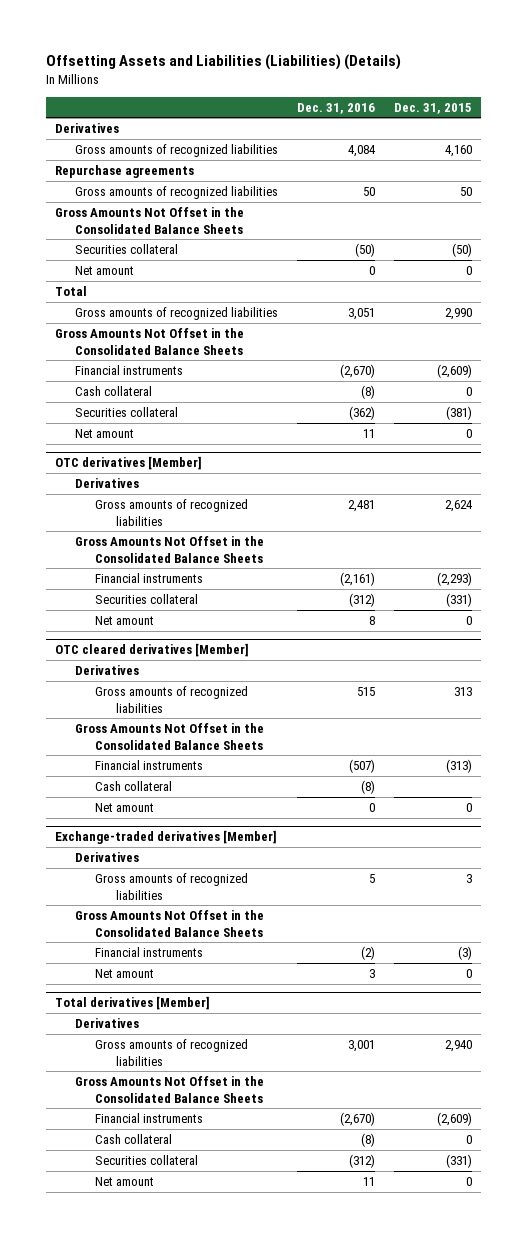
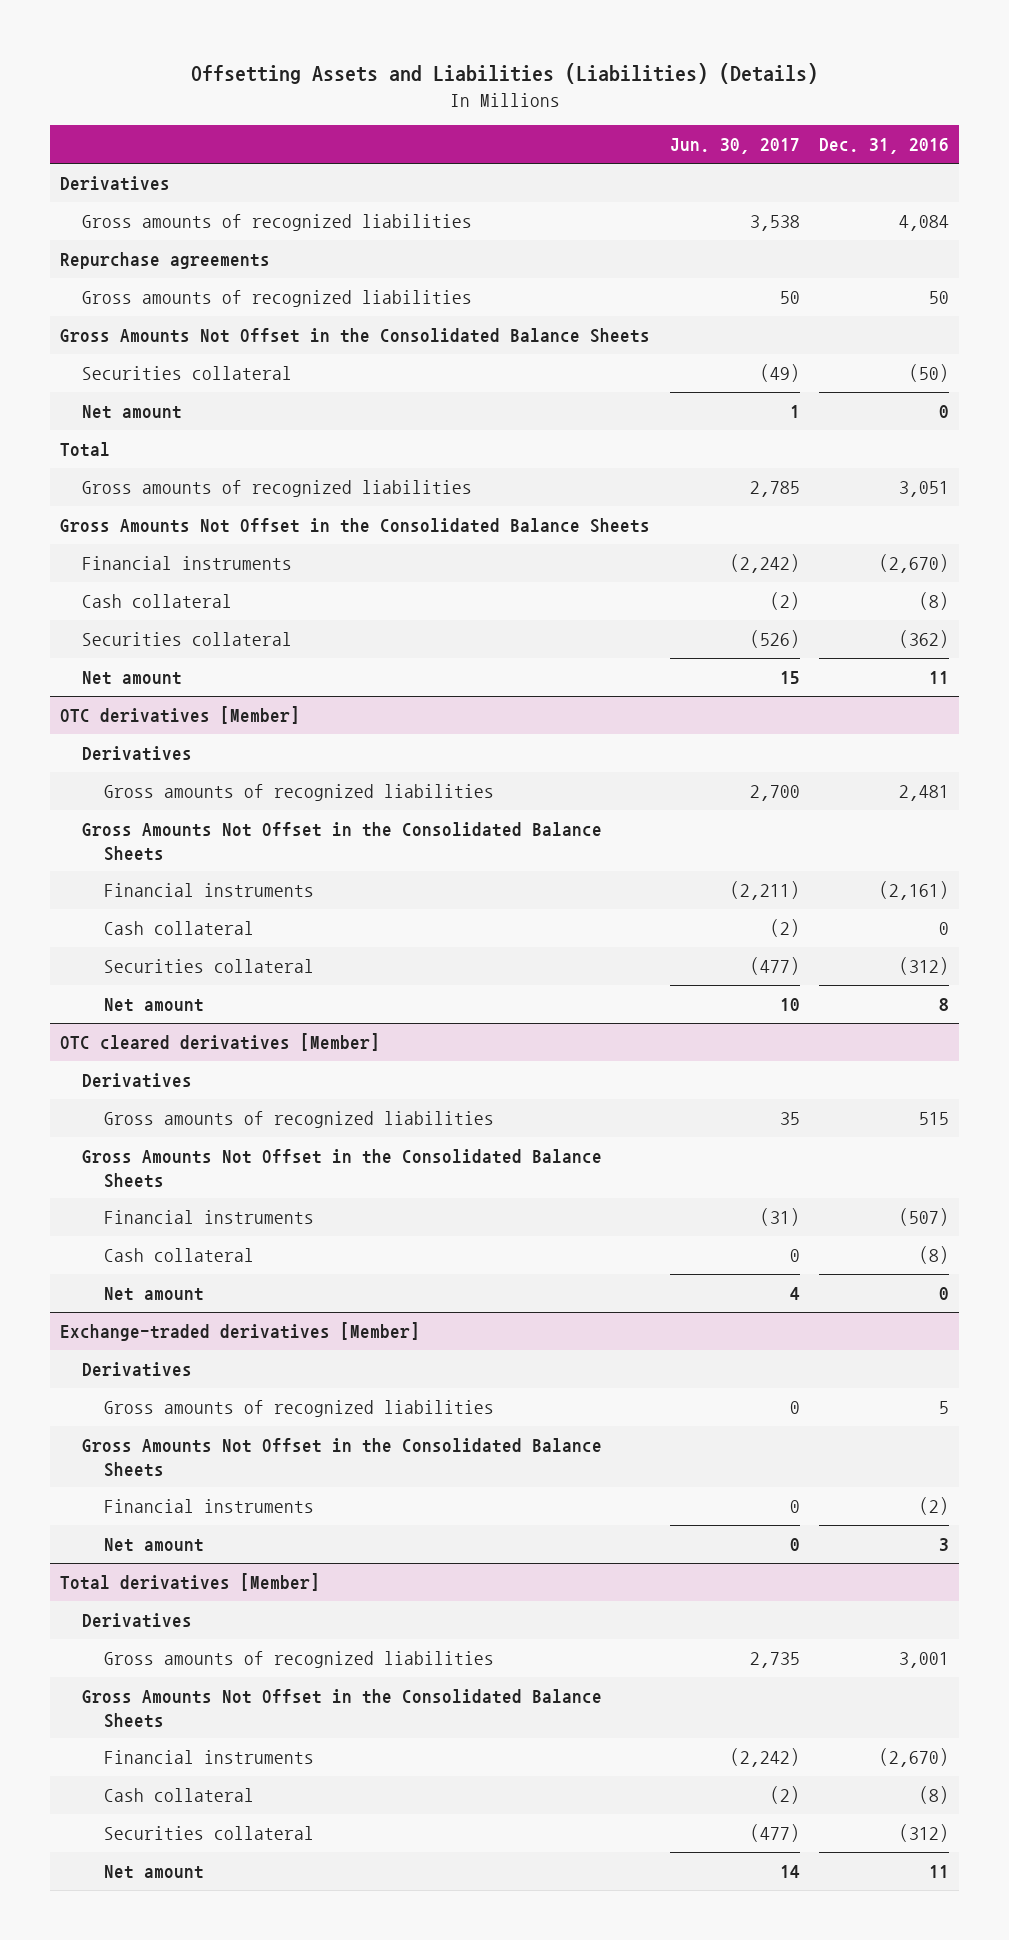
[393,102,472,114] Dec. 31, 2015 -> none
none -> [669,138,800,155] Jun. 30, 2017
none -> [103,921,254,936] Cash collateral

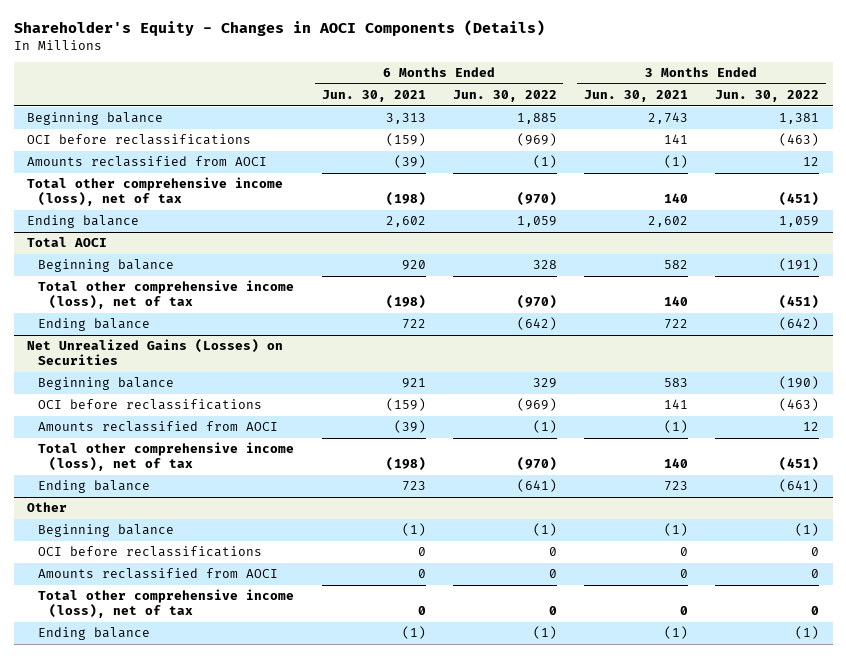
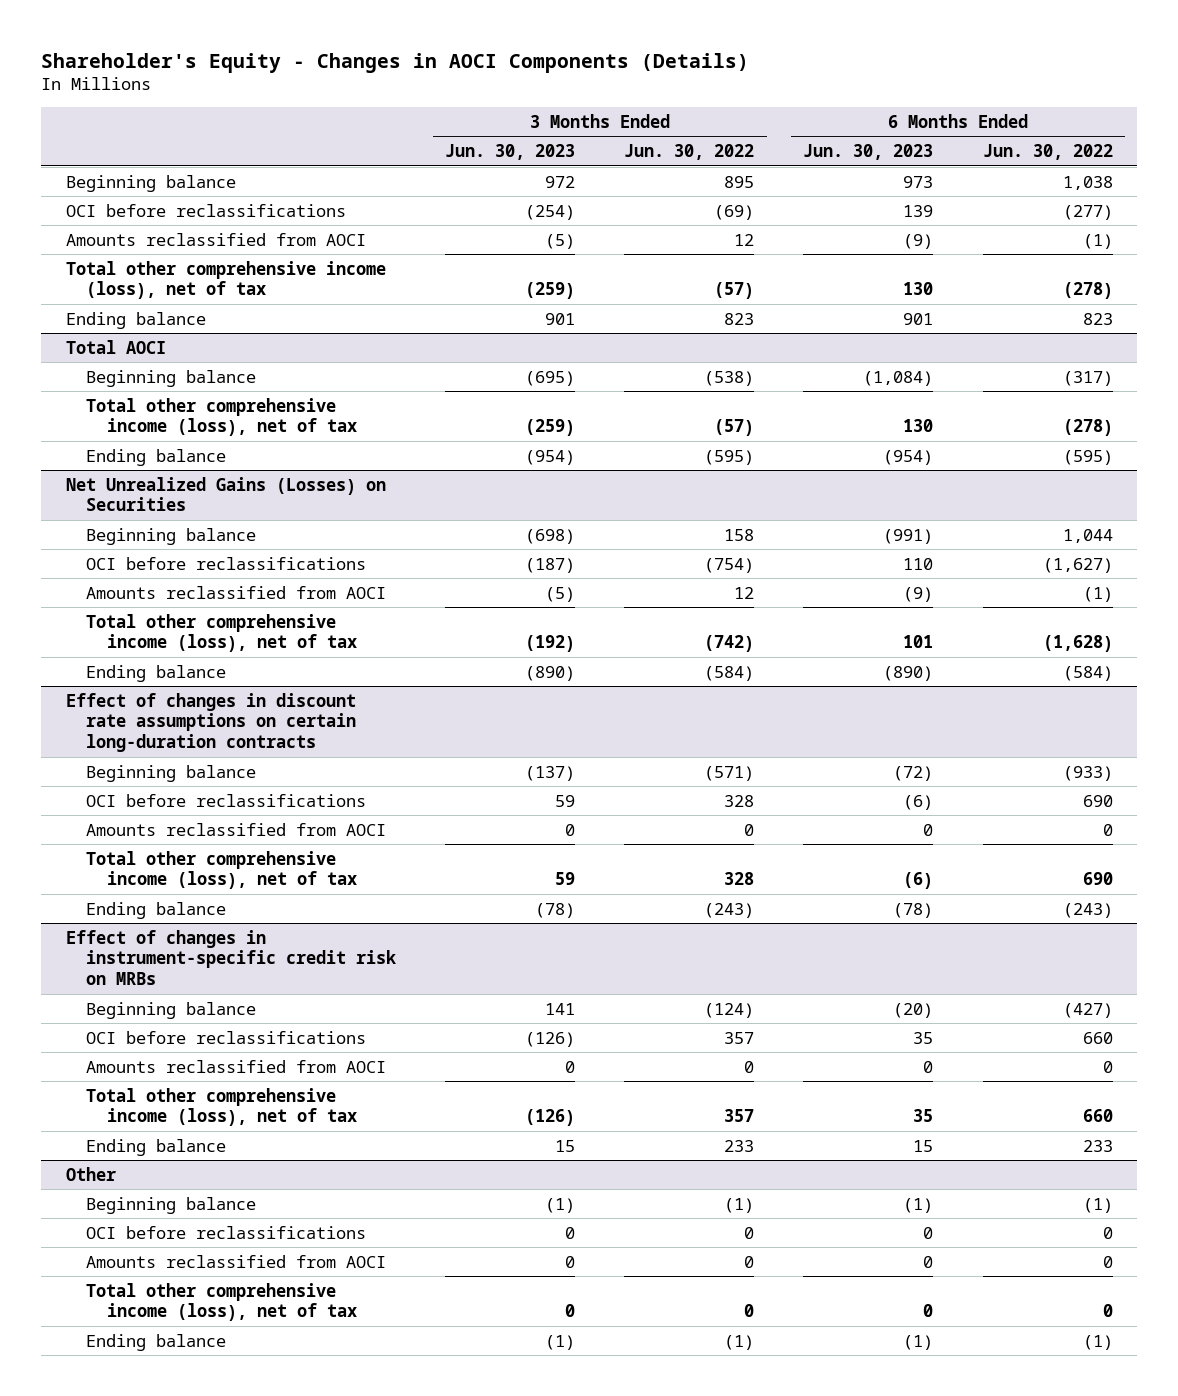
[321,90,426,103] Jun. 30, 2021 -> none
[583,90,688,103] Jun. 30, 2021 -> none
none -> [445,144,576,161] Jun. 30, 2023
none -> [803,144,934,161] Jun. 30, 2023
[516,113,557,125] 1,885 -> [1062,175,1113,190] 1,038
[779,113,820,125] 1,381 -> [724,175,755,188] 895
[516,133,557,147] (969) -> [1062,204,1113,220] (277)
[779,133,820,147] (463) -> [714,204,755,220] (69)
[516,192,557,207] (970) -> [1062,282,1113,300] (278)
[779,192,820,207] (451) -> [714,282,755,300] (57)
[516,216,557,228] 1,059 -> [1082,312,1113,325] 823
[779,216,820,228] 1,059 -> [724,312,755,325] 823
[532,260,557,270] 328 -> [1062,370,1113,386] (317)
[779,258,820,272] (191) -> [704,370,755,386] (538)
[516,295,557,310] (970) -> [1062,419,1113,437] (278)
[779,295,820,310] (451) -> [714,419,755,437] (57)
[516,317,557,331] (642) -> [1062,449,1113,465] (595)
[779,317,820,331] (642) -> [704,449,755,465] (595)
[532,378,557,389] 329 -> [1062,528,1113,543] 1,044
[779,376,820,390] (190) -> [724,528,755,541] 158
[516,398,557,412] (969) -> [1042,557,1113,573] (1,627)
[779,398,820,412] (463) -> [704,557,755,573] (754)
[516,457,557,472] (970) -> [1042,635,1113,653] (1,628)
[779,457,820,472] (451) -> [704,635,755,653] (742)
[516,479,557,493] (641) -> [1062,665,1113,681] (584)
[779,479,820,493] (641) -> [704,665,755,681] (584)
none -> [65,692,357,753] Effect of changes in discount rate assumptions on certain long-duration contracts
none -> [86,764,257,782] Beginning balance
none -> [86,793,367,807] OCI before reclassifications
none -> [86,822,387,836] Amounts reclassified from AOCI
none -> [86,850,357,890] Total other comprehensive income (loss), net of tax
none -> [86,901,227,919] Ending balance
none -> [65,929,397,986] Effect of changes in instrument-specific credit risk on MRBs
none -> [86,1001,257,1019] Beginning balance
none -> [86,1030,367,1044] OCI before reclassifications
none -> [86,1059,387,1073] Amounts reclassified from AOCI
none -> [86,1087,357,1127] Total other comprehensive income (loss), net of tax
none -> [86,1138,227,1156] Ending balance

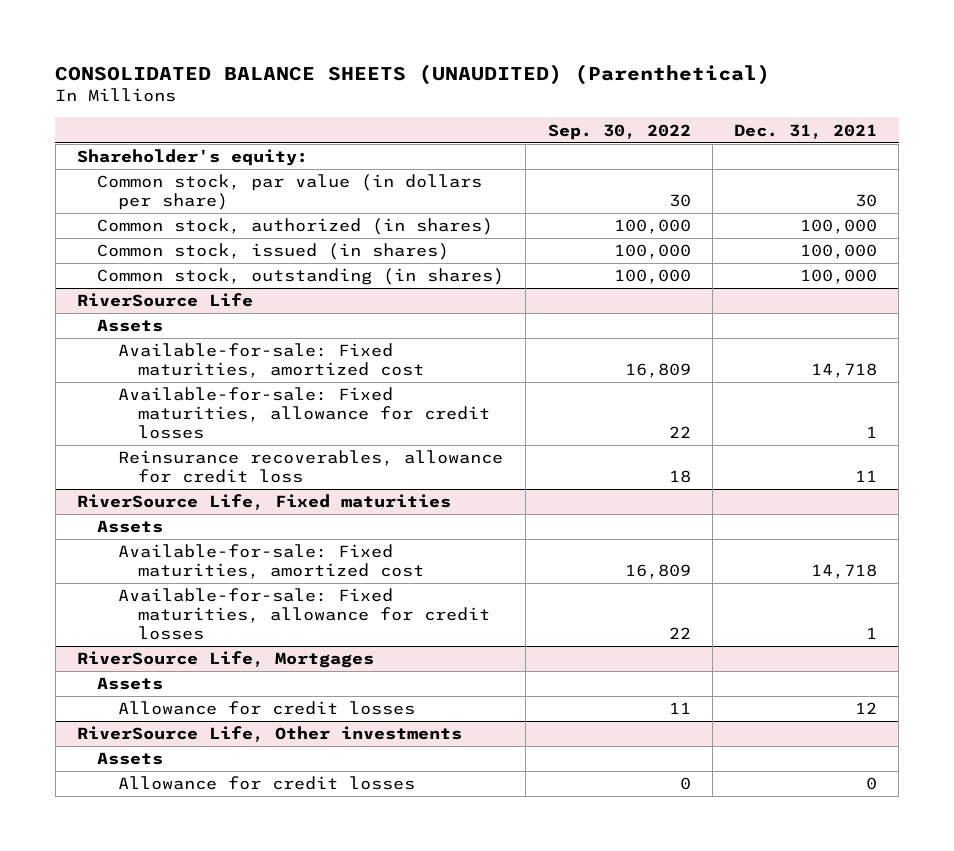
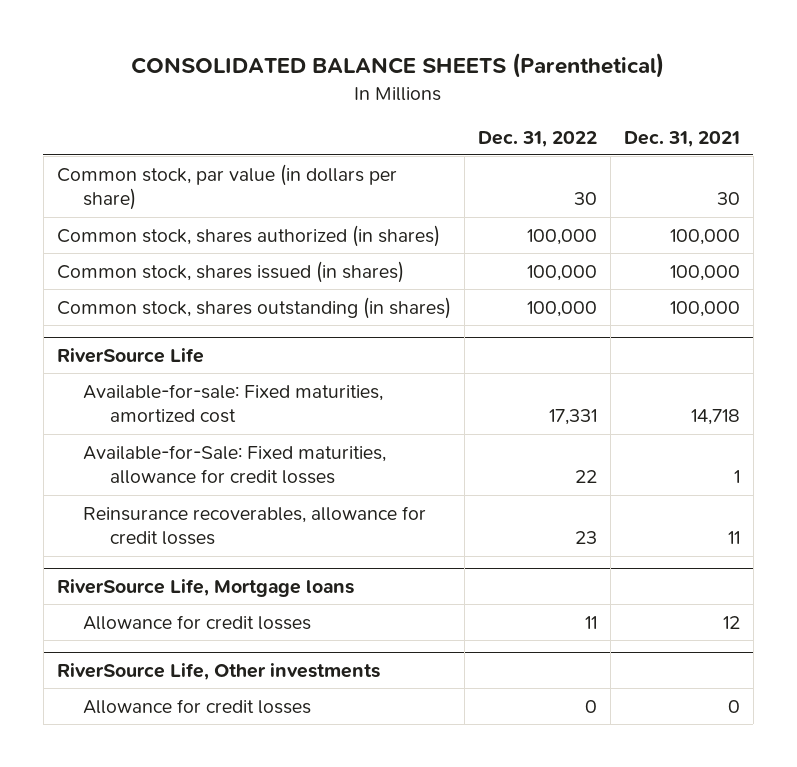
[55,63,771,85] CONSOLIDATED BALANCE SHEETS (UNAUDITED) (Parenthetical) -> [131,53,665,79] CONSOLIDATED BALANCE SHEETS (Parenthetical)
[547,123,691,140] Sep. 30, 2022 -> none
none -> [477,130,597,147] Dec. 31, 2022
[76,149,308,167] Shareholder's equity: -> none
[97,218,494,236] Common stock, authorized (in shares) -> [56,224,440,247] Common stock, shares authorized (in shares)
[97,243,450,261] Common stock, issued (in shares) -> [56,260,404,283] Common stock, shares issued (in shares)
[97,268,505,286] Common stock, outstanding (in shares) -> [56,296,451,319] Common stock, shares outstanding (in shares)
[97,319,164,333] Assets -> none
[76,494,451,511] RiverSource Life, Fixed maturities -> none
[97,520,164,534] Assets -> none
[117,544,424,579] Available-for-sale: Fixed maturities, amortized cost -> none
[117,588,490,640] Available-for-sale: Fixed maturities, allowance for credit losses -> none
[76,651,374,669] RiverSource Life, Mortgages -> none
[97,677,164,691] Assets -> none
[117,387,490,439] Available-for-sale: Fixed maturities, allowance for credit losses -> [83,444,387,485] Available-for-Sale: Fixed maturities, allowance for credit losses
[117,450,503,483] Reinsurance recoverables, allowance for credit loss -> [83,505,427,546] Reinsurance recoverables, allowance for credit losses
none -> [56,578,354,597] RiverSource Life, Mortgage loans
[97,752,164,766] Assets -> none

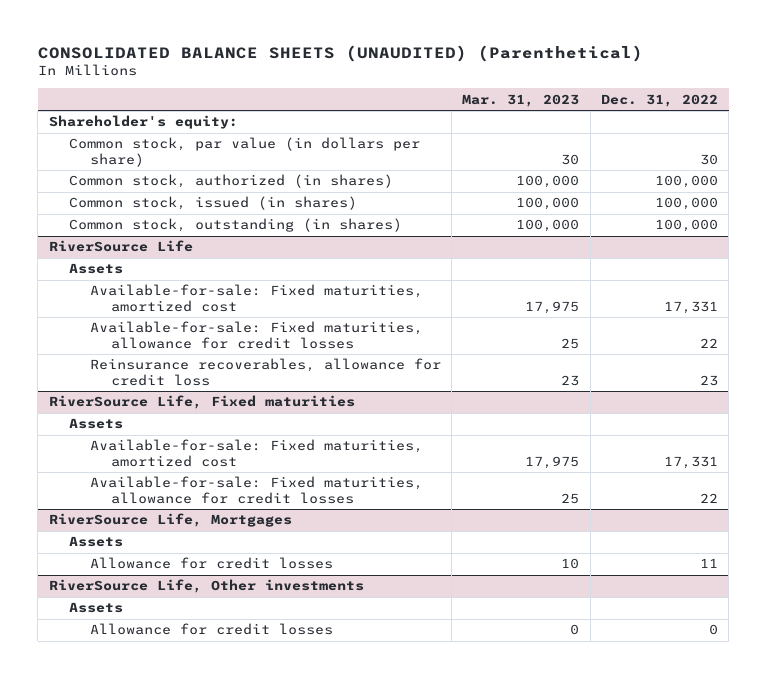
[131,53,665,79] CONSOLIDATED BALANCE SHEETS (Parenthetical) -> [37,45,643,63] CONSOLIDATED BALANCE SHEETS (UNAUDITED) (Parenthetical)
[623,130,740,147] Dec. 31, 2021 -> none
none -> [462,93,580,107] Mar. 31, 2023
none -> [48,115,238,130] Shareholder's equity:
[56,224,440,247] Common stock, shares authorized (in shares) -> [69,174,394,189] Common stock, authorized (in shares)
[56,260,404,283] Common stock, shares issued (in shares) -> [69,196,358,211] Common stock, issued (in shares)
[56,296,451,319] Common stock, shares outstanding (in shares) -> [69,218,403,233] Common stock, outstanding (in shares)
none -> [69,263,124,275] Assets
[56,578,354,597] RiverSource Life, Mortgage loans -> none
[83,444,387,485] Available-for-Sale: Fixed maturities, allowance for credit losses -> [89,321,423,349] Available-for-sale: Fixed maturities, allowance for credit losses
[83,505,427,546] Reinsurance recoverables, allowance for credit losses -> [89,358,441,386] Reinsurance recoverables, allowance for credit loss
none -> [48,395,355,410] RiverSource Life, Fixed maturities
none -> [69,418,124,430] Assets
none -> [89,439,423,467] Available-for-sale: Fixed maturities, amortized cost
none -> [89,476,423,504] Available-for-sale: Fixed maturities, allowance for credit losses
none -> [48,513,292,528] RiverSource Life, Mortgages
none -> [69,536,124,548] Assets
none -> [69,602,124,614] Assets

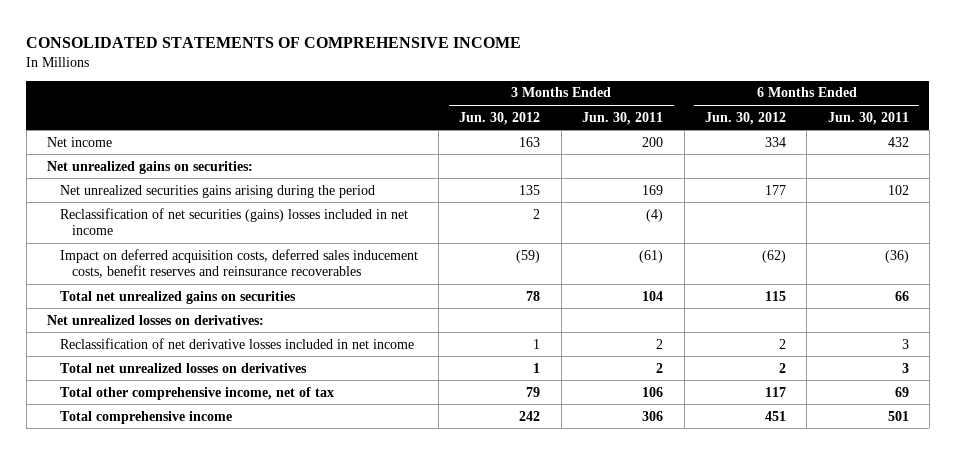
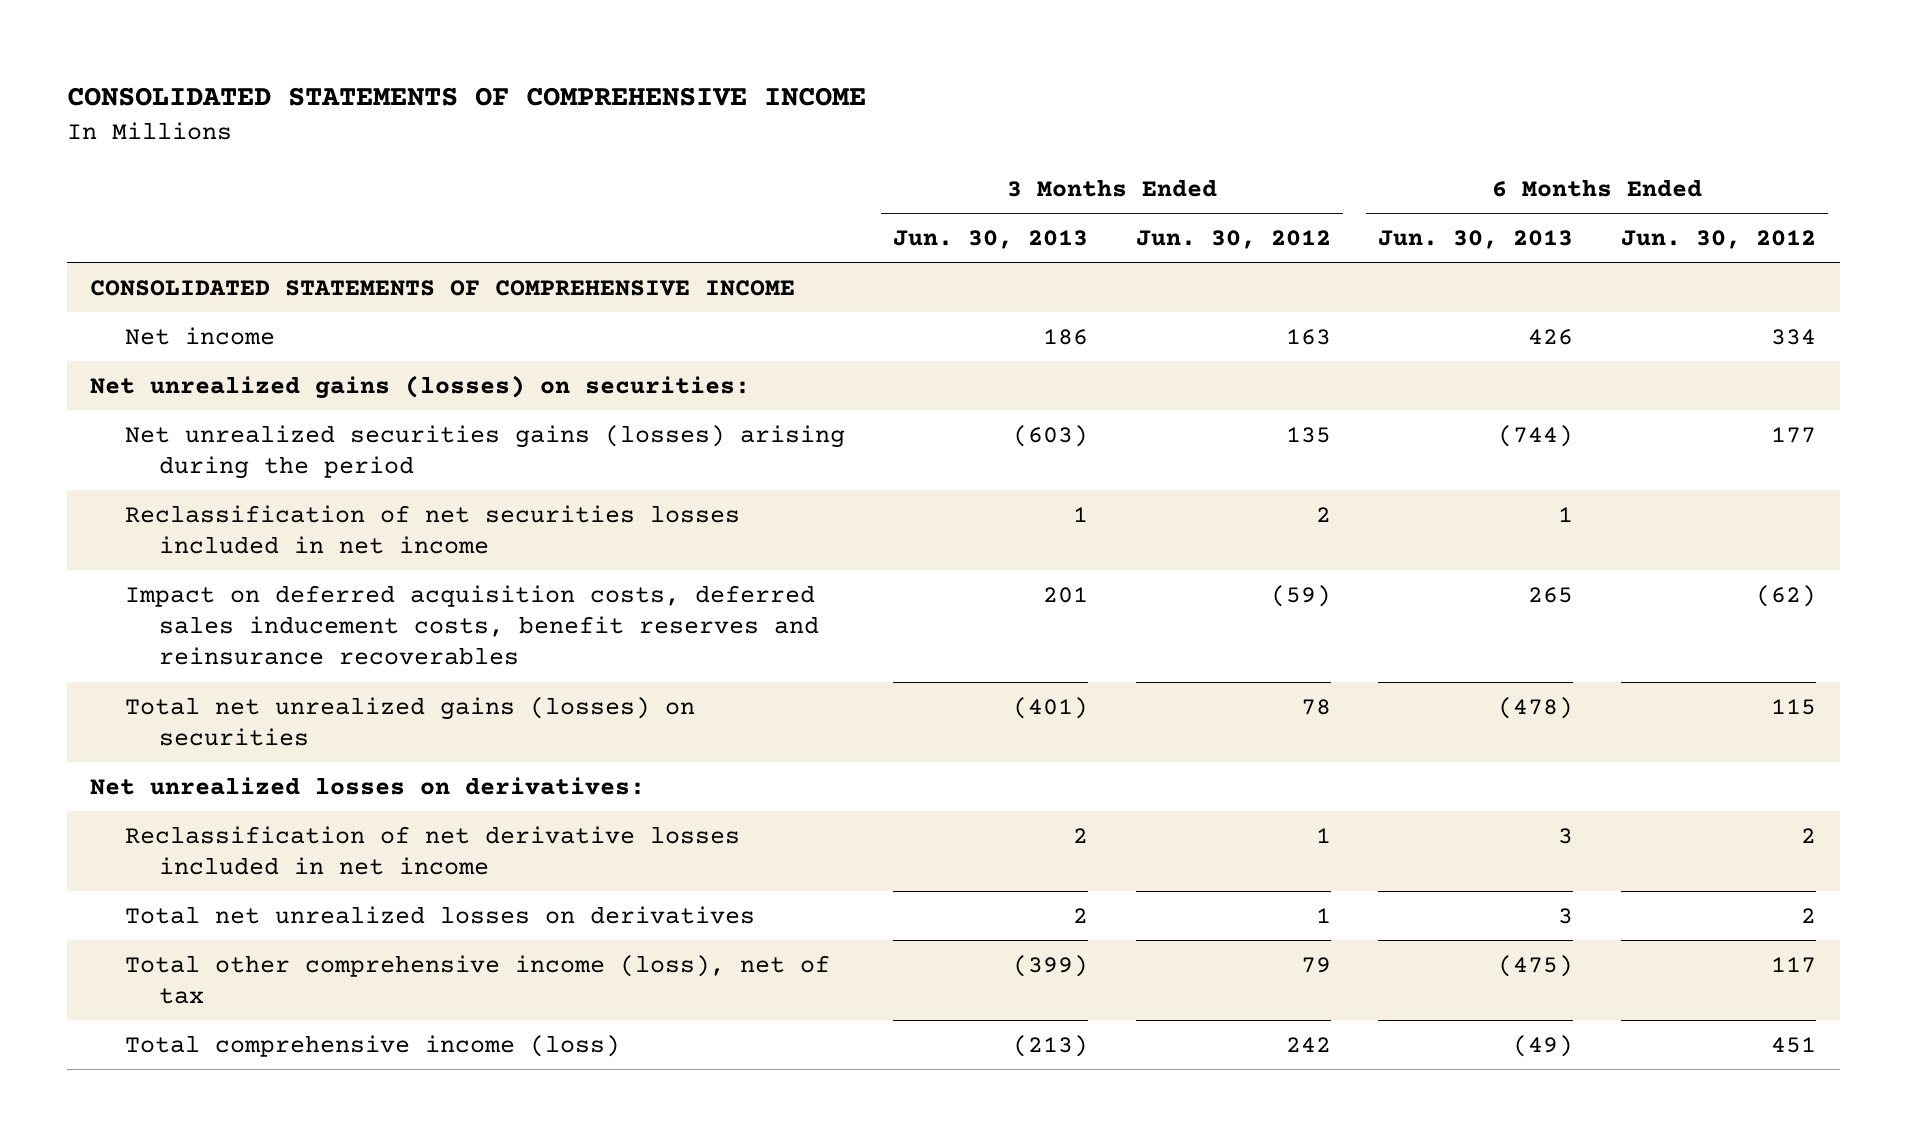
[582,111,664,125] Jun. 30, 2011 -> none
[827,111,909,125] Jun. 30, 2011 -> none
none -> [892,230,1088,250] Jun. 30, 2013
none -> [1378,230,1574,250] Jun. 30, 2013
none -> [90,279,796,296] CONSOLIDATED STATEMENTS OF COMPREHENSIVE INCOME
[47,160,254,174] Net unrealized gains on securities: -> [90,374,751,399] Net unrealized gains (losses) on securities:
[59,184,375,198] Net unrealized securities gains arising during the period -> [124,424,845,480] Net unrealized securities gains (losses) arising during the period
[59,207,408,236] Reclassification of net securities (gains) losses included in net income -> [124,504,740,555] Reclassification of net securities losses included in net income
[59,290,296,304] Total net unrealized gains on securities -> [124,696,695,747] Total net unrealized gains (losses) on securities
[59,386,334,400] Total other comprehensive income, net of tax -> [124,954,830,1005] Total other comprehensive income (loss), net of tax
[59,410,232,424] Total comprehensive income -> [124,1034,620,1057] Total comprehensive income (loss)

